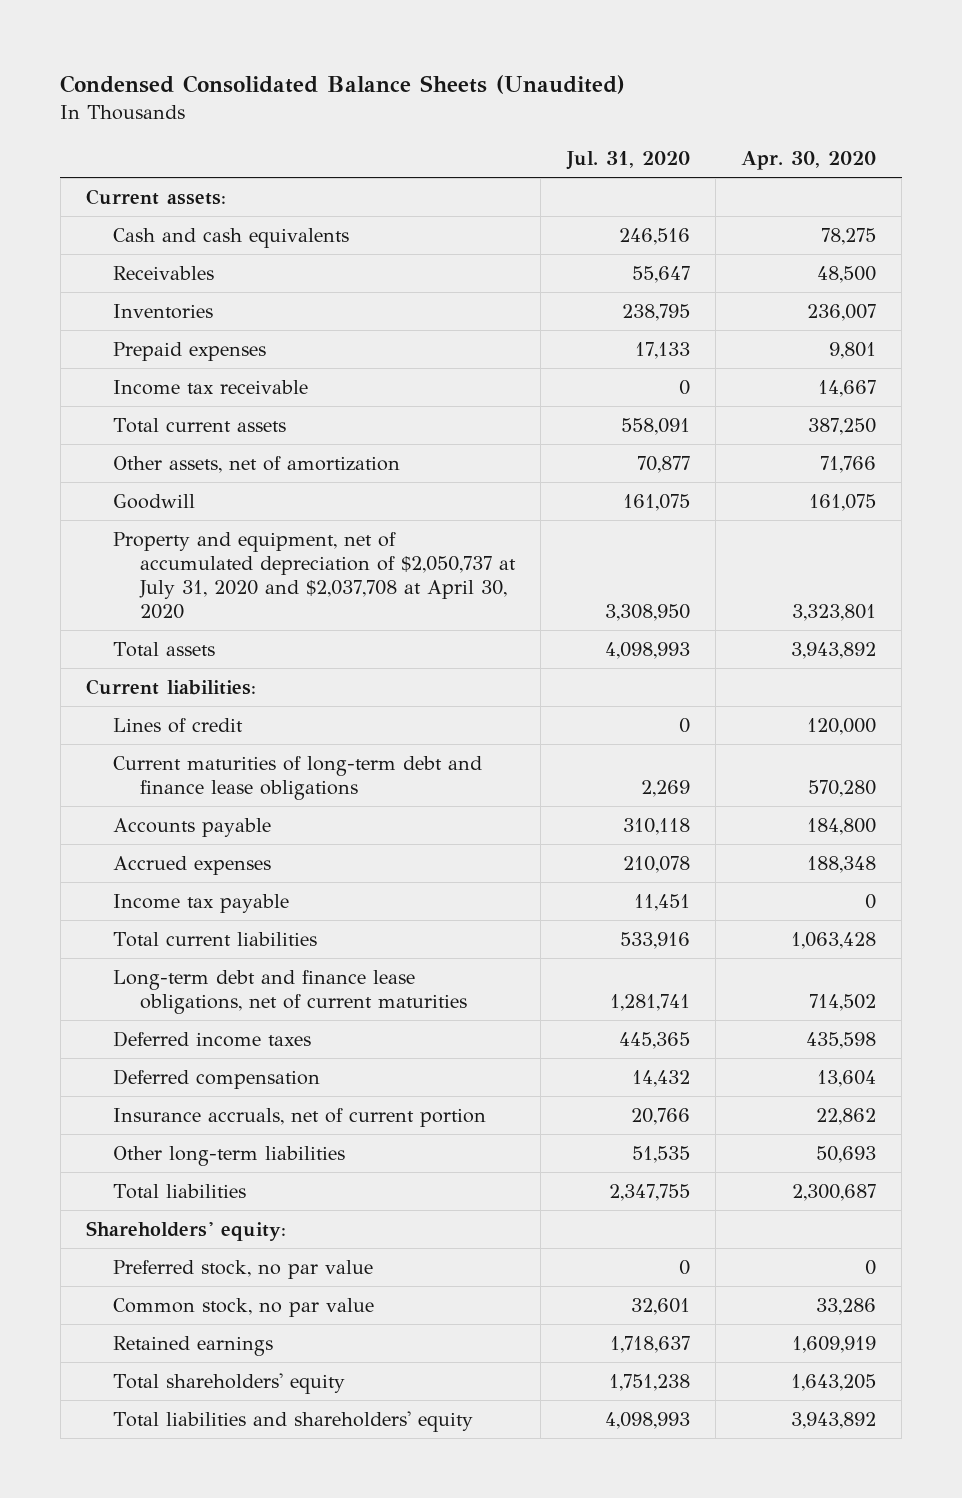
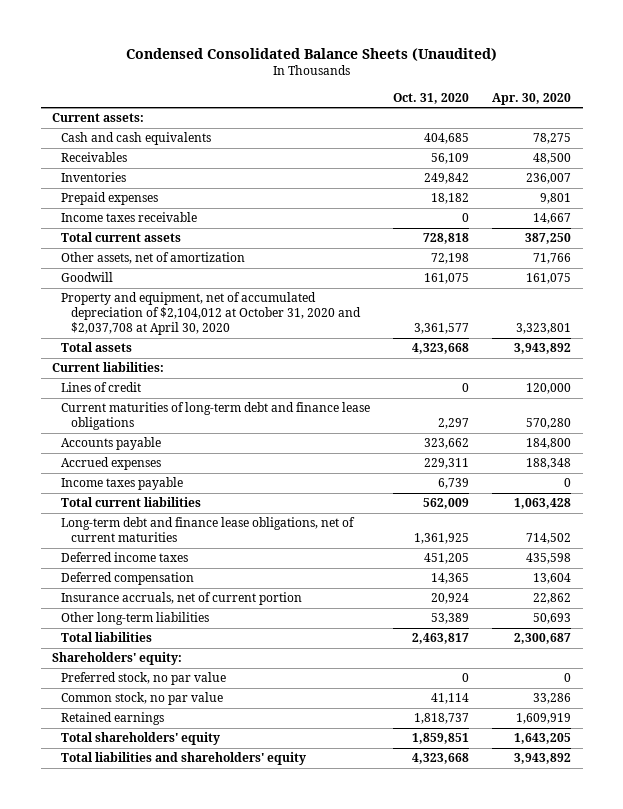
[565,150,690,170] Jul. 31, 2020 -> none
none -> [393,92,470,104] Oct. 31, 2020
[113,380,309,396] Income tax receivable -> [61,212,198,223] Income taxes receivable
[113,532,517,620] Property and equipment, net of accumulated depreciation of $2,050,737 at July 31, 2020 and $2,037,708 at April 30, 2020 -> [61,292,361,336] Property and equipment, net of accumulated depreciation of $2,104,012 at October 31, 2020 and $2,037,708 at April 30, 2020
[113,894,290,914] Income tax payable -> [61,477,184,491] Income taxes payable

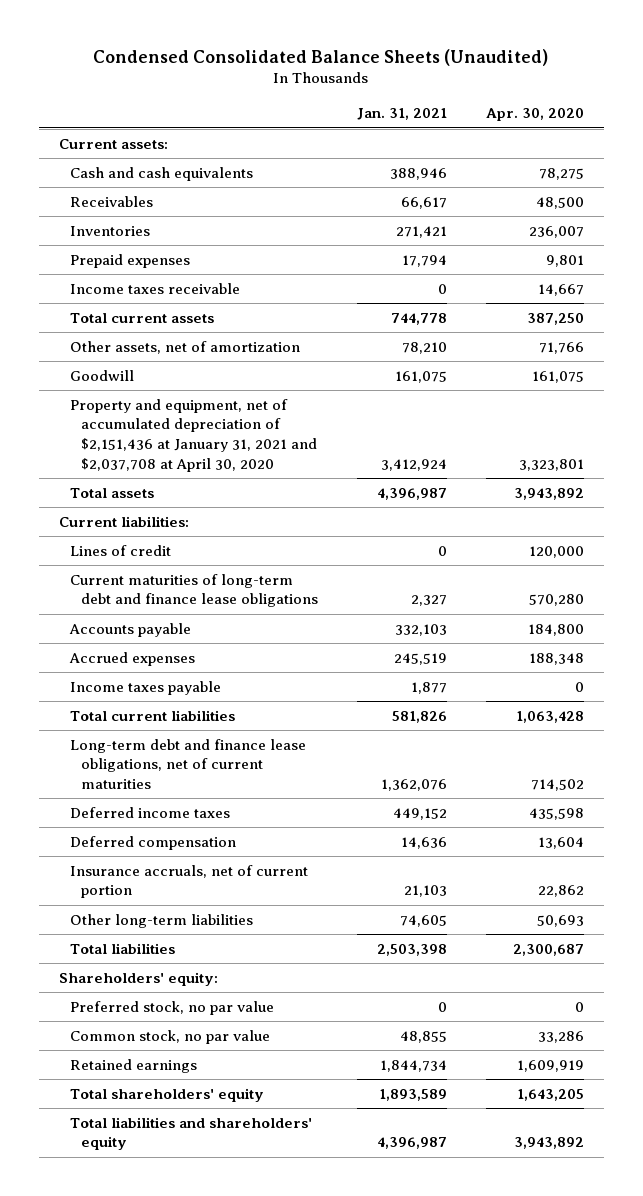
[393,92,470,104] Oct. 31, 2020 -> none
none -> [357,108,448,121] Jan. 31, 2021
[61,292,361,336] Property and equipment, net of accumulated depreciation of $2,104,012 at October 31, 2020 and $2,037,708 at April 30, 2020 -> [69,398,318,472] Property and equipment, net of accumulated depreciation of $2,151,436 at January 31, 2021 and $2,037,708 at April 30, 2020

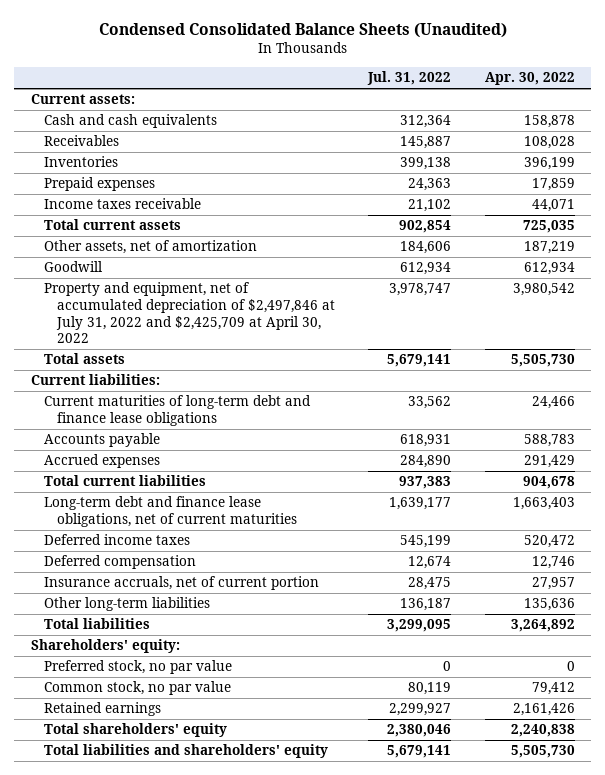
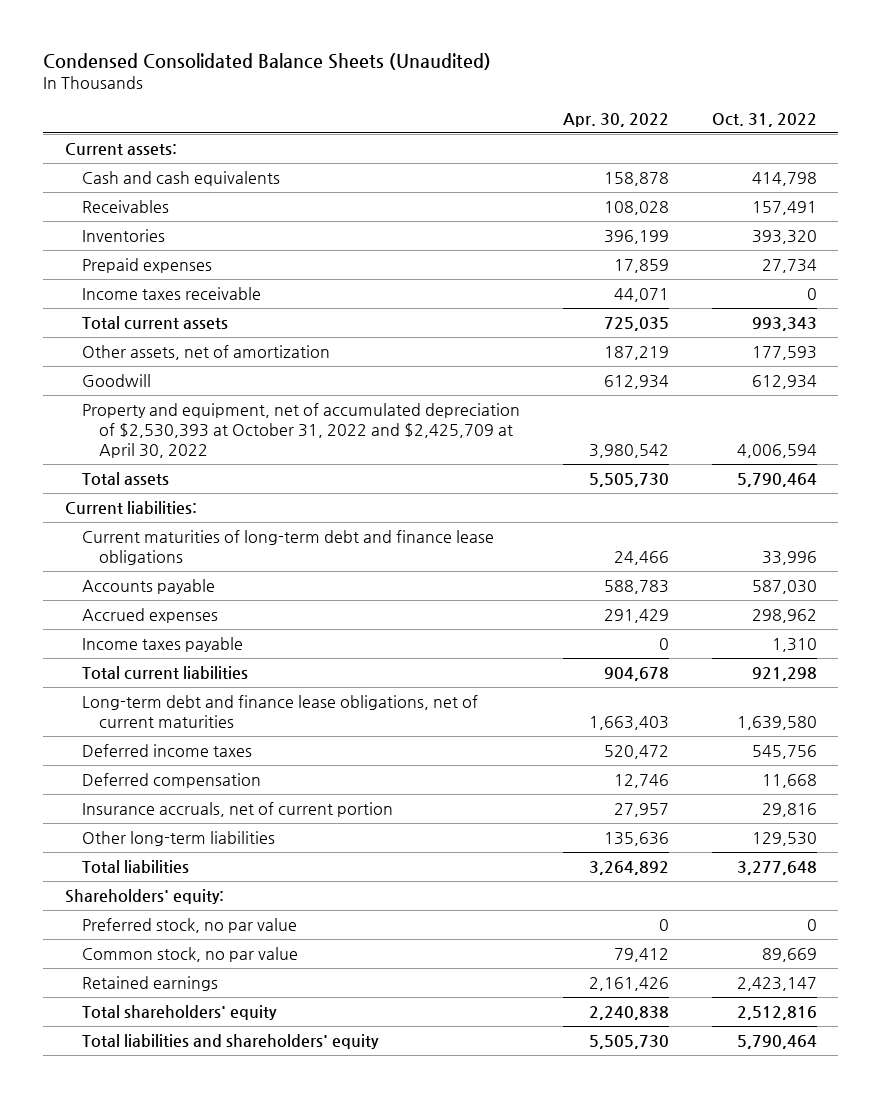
[367,71,452,86] Jul. 31, 2022 -> none
none -> [711,112,817,127] Oct. 31, 2022
[43,282,335,344] Property and equipment, net of accumulated depreciation of $2,497,846 at July 31, 2022 and $2,425,709 at April 30, 2022 -> [82,402,521,459] Property and equipment, net of accumulated depreciation of $2,530,393 at October 31, 2022 and $2,425,709 at April 30, 2022
none -> [82,636,244,652] Income taxes payable

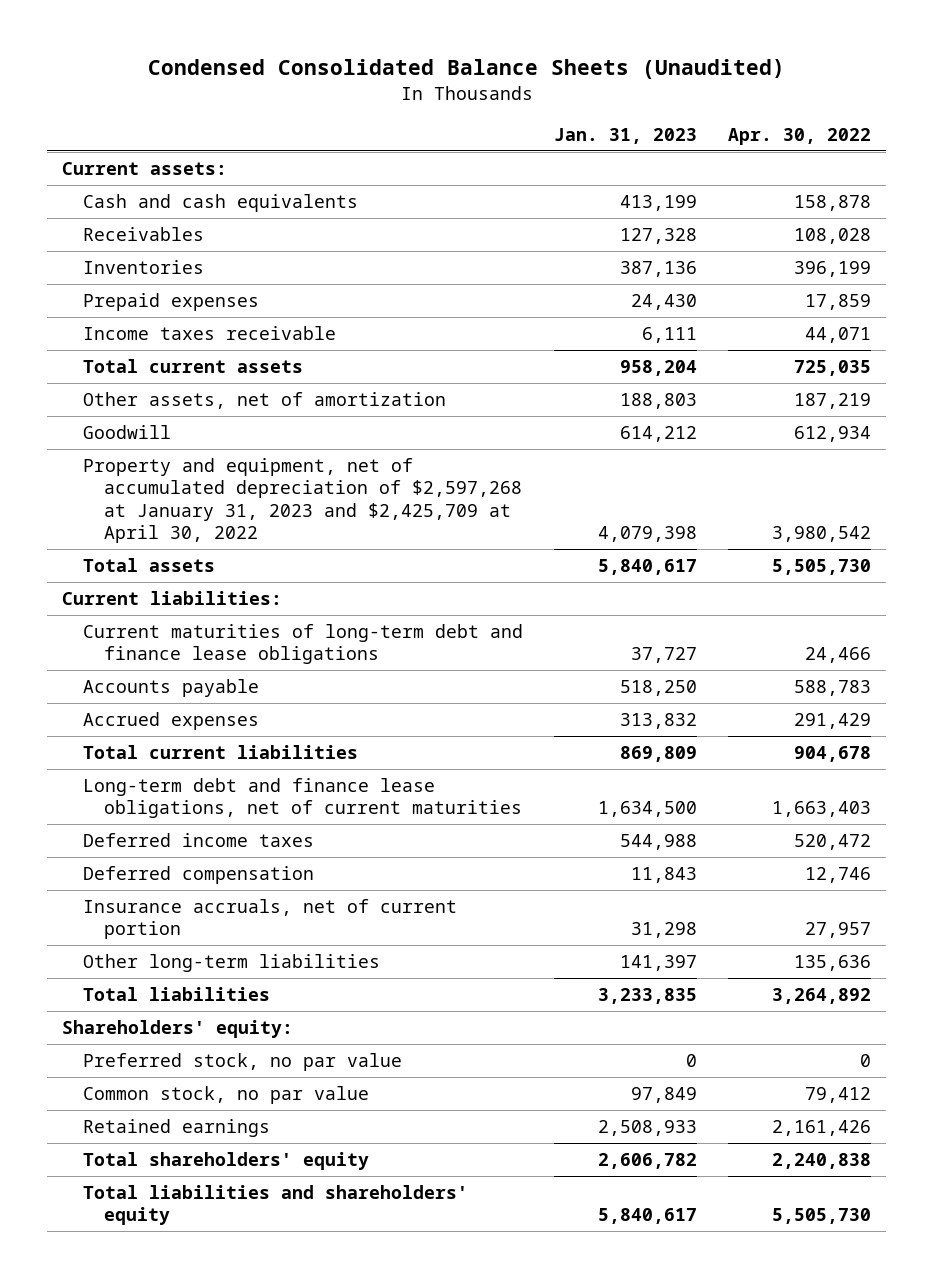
[711,112,817,127] Oct. 31, 2022 -> none
none -> [553,128,697,145] Jan. 31, 2023
[82,402,521,459] Property and equipment, net of accumulated depreciation of $2,530,393 at October 31, 2022 and $2,425,709 at April 30, 2022 -> [83,458,522,544] Property and equipment, net of accumulated depreciation of $2,597,268 at January 31, 2023 and $2,425,709 at April 30, 2022
[82,636,244,652] Income taxes payable -> none

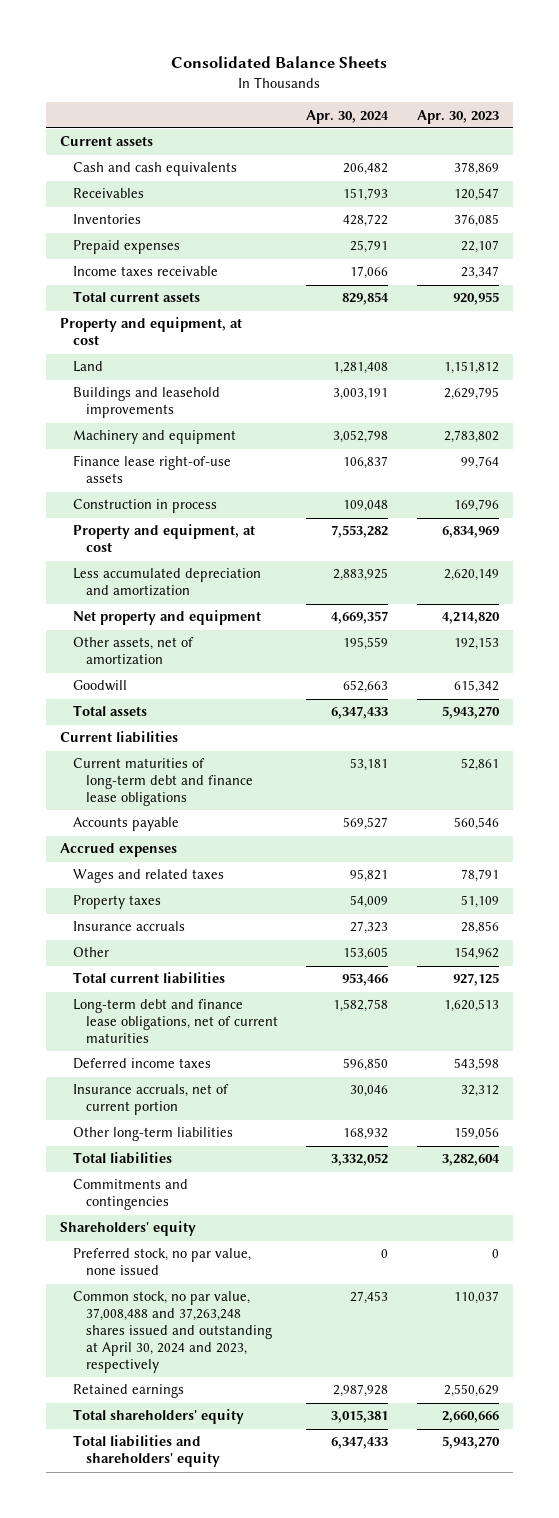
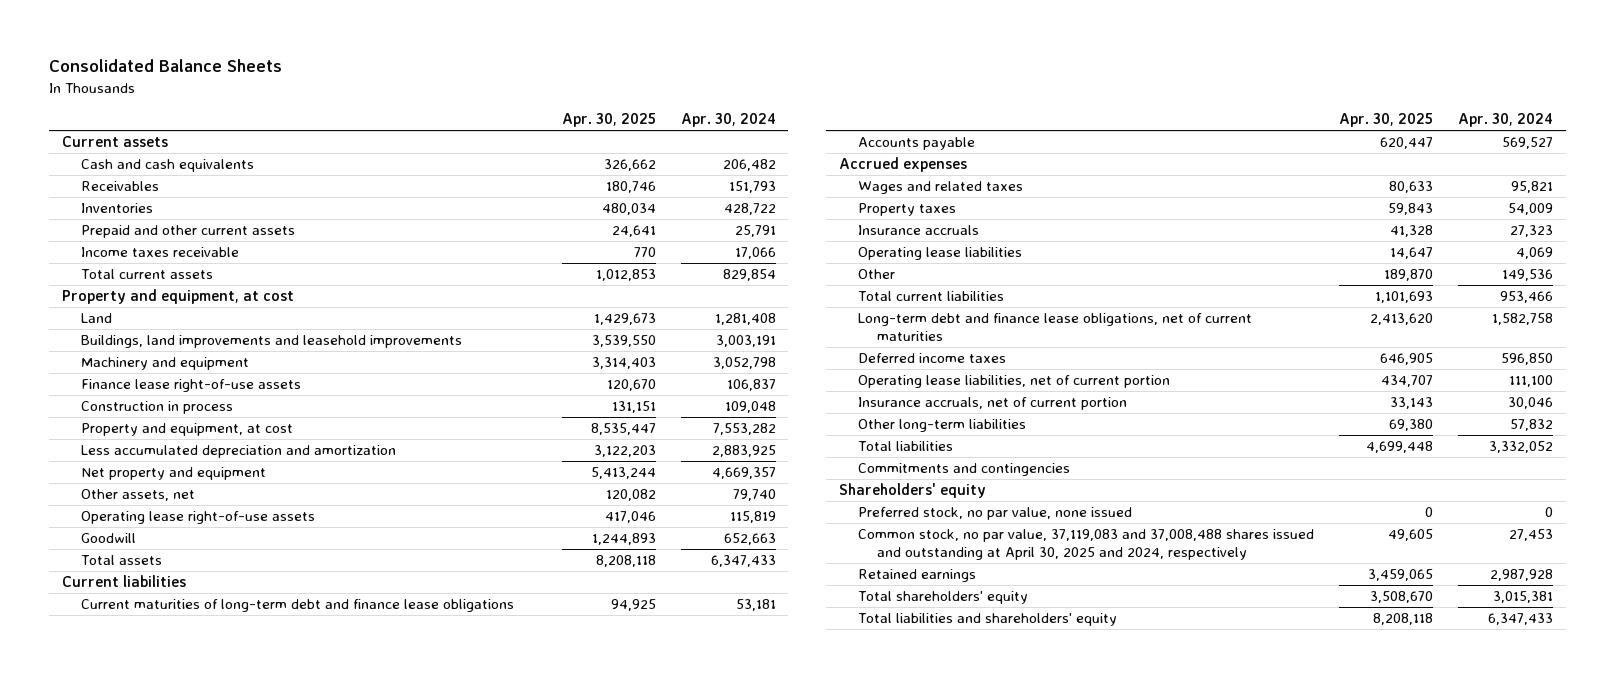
[416,109,499,124] Apr. 30, 2023 -> none
none -> [561,113,656,128] Apr. 30, 2025
[73,240,181,255] Prepaid expenses -> [80,225,295,239] Prepaid and other current assets
[73,387,221,419] Buildings and leasehold improvements -> [80,335,462,349] Buildings, land improvements and leasehold improvements
[73,637,195,666] Other assets, net of amortization -> [80,489,195,502] Other assets, net
[343,637,389,651] 195,559 -> [732,489,776,502] 79,740
none -> [80,511,315,525] Operating lease right-of-use assets
none -> [857,247,1022,261] Operating lease liabilities
[343,947,389,961] 153,605 -> [1502,269,1554,282] 149,536
none -> [857,375,1170,389] Operating lease liabilities, net of current portion
[343,1128,389,1141] 168,932 -> [1510,419,1554,432] 57,832
[73,1291,273,1374] Common stock, no par value, 37,008,488 and 37,263,248 shares issued and outstanding at April 30, 2024 and 2023, respectively -> [857,529,1314,561] Common stock, no par value, 37,119,083 and 37,008,488 shares issued and outstanding at April 30, 2025 and 2024, respectively

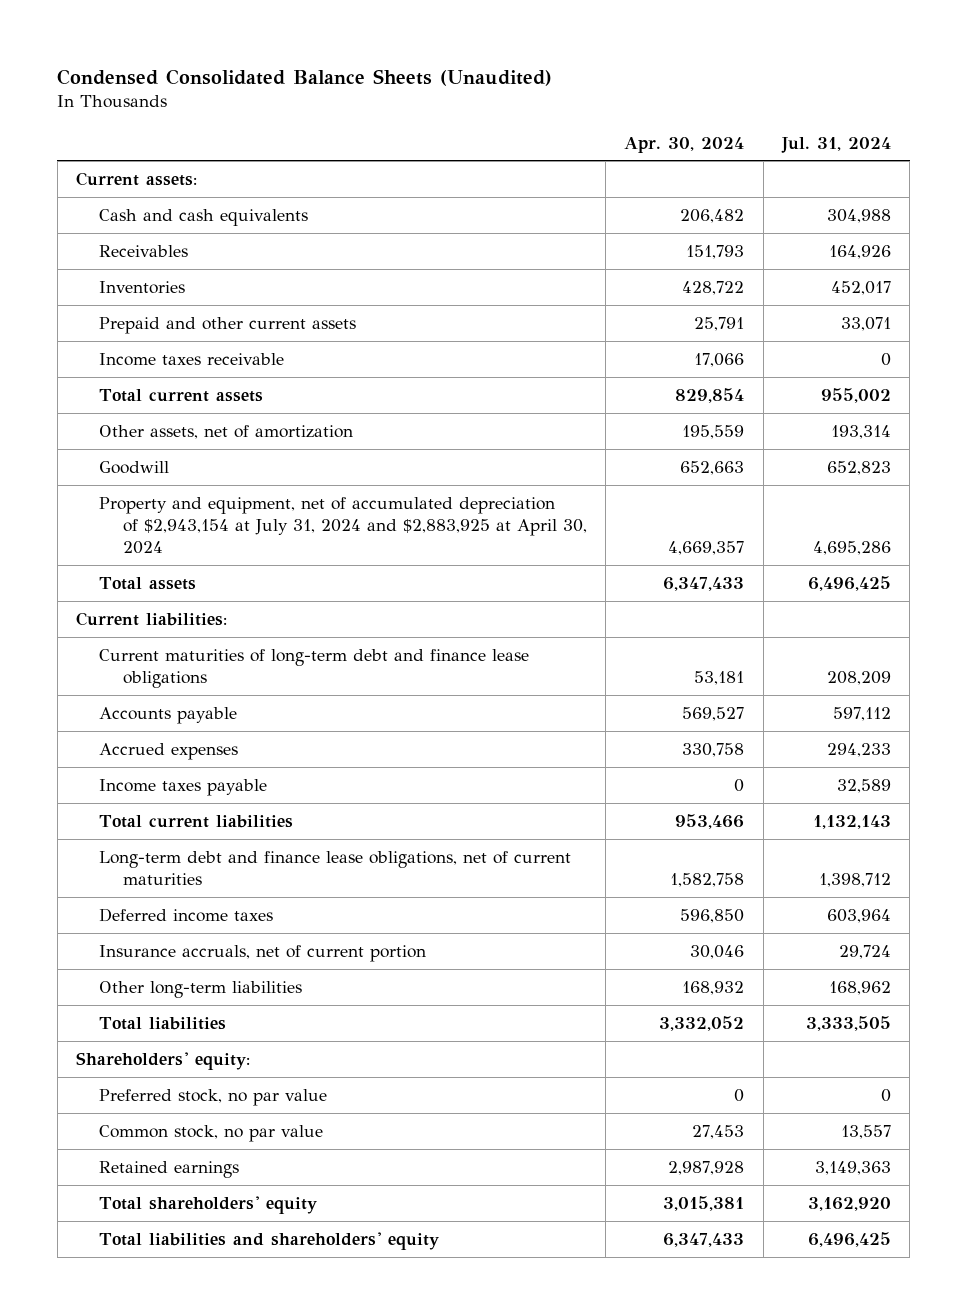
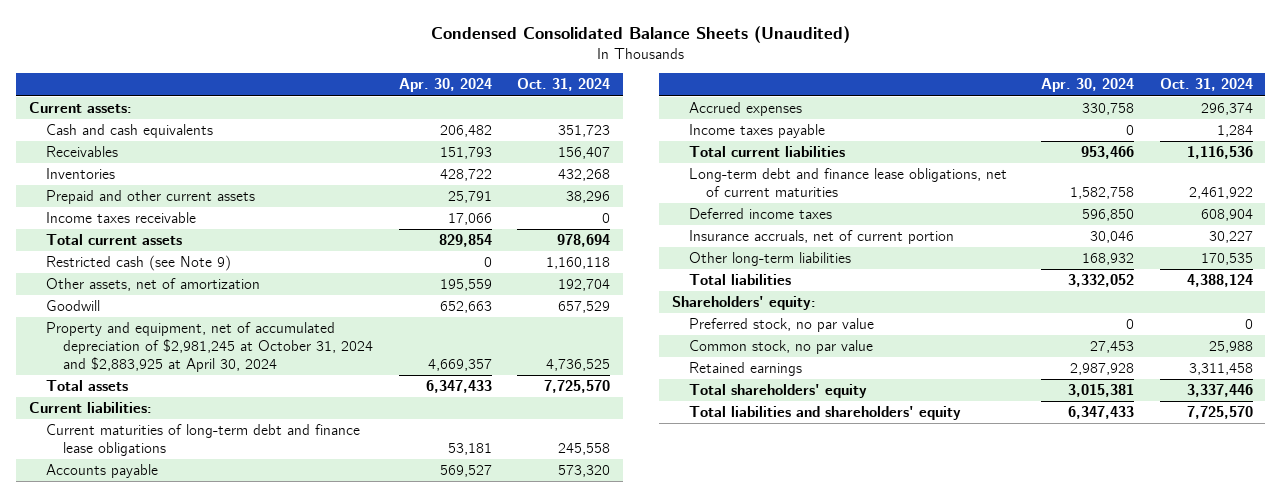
[780,136,891,153] Jul. 31, 2024 -> none
none -> [516,78,610,92] Oct. 31, 2024
none -> [46,255,232,272] Restricted cash (see Note 9)
[99,496,587,555] Property and equipment, net of accumulated depreciation of $2,943,154 at July 31, 2024 and $2,883,925 at April 30, 2024 -> [46,322,374,372] Property and equipment, net of accumulated depreciation of $2,981,245 at October 31, 2024 and $2,883,925 at April 30, 2024

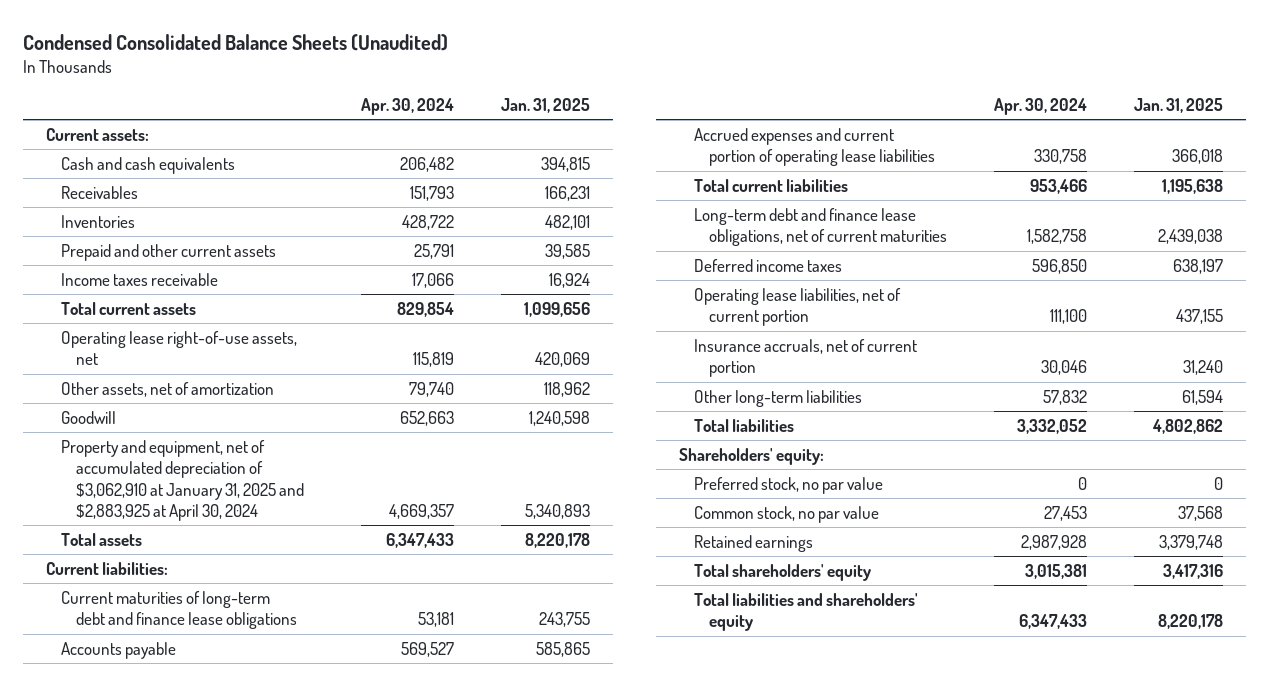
[516,78,610,92] Oct. 31, 2024 -> none
none -> [500,98,590,114] Jan. 31, 2025
[46,255,232,272] Restricted cash (see Note 9) -> none
none -> [61,330,298,366] Operating lease right-of-use assets, net
[439,279,492,292] 195,559 -> [408,381,454,397] 79,740
[46,322,374,372] Property and equipment, net of accumulated depreciation of $2,981,245 at October 31, 2024 and $2,883,925 at April 30, 2024 -> [61,439,305,522] Property and equipment, net of accumulated depreciation of $3,062,910 at January 31, 2025 and $2,883,925 at April 30, 2024
[688,124,825,139] Income taxes payable -> none
[688,102,802,117] Accrued expenses -> [694,127,936,167] Accrued expenses and current portion of operating lease liabilities
none -> [694,287,902,327] Operating lease liabilities, net of current portion
[1082,253,1135,266] 168,932 -> [1042,389,1087,405] 57,832

